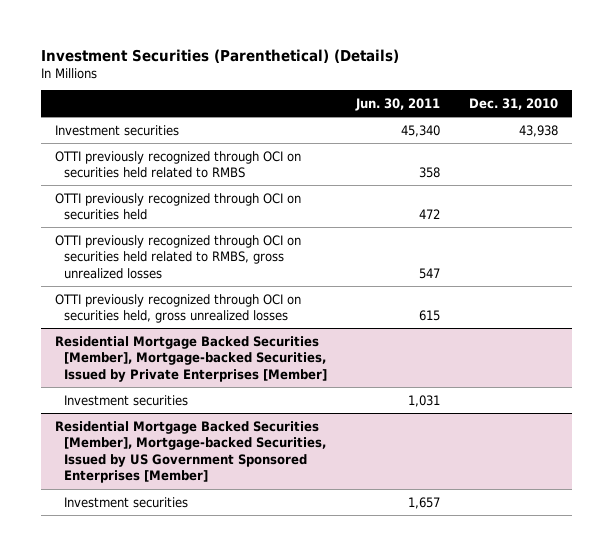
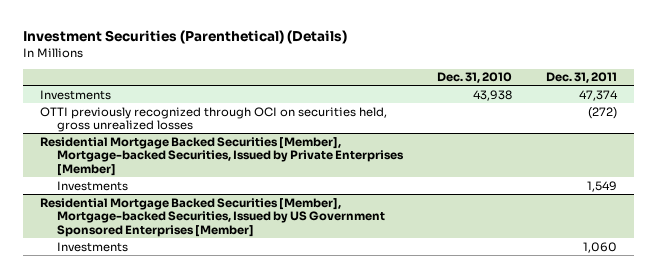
[354,98,440,112] Jun. 30, 2011 -> none
none -> [546,72,618,84] Dec. 31, 2011
[55,150,302,179] OTTI previously recognized through OCI on securities held related to RMBS -> none
[55,192,302,221] OTTI previously recognized through OCI on securities held -> none
[55,234,302,279] OTTI previously recognized through OCI on securities held related to RMBS, gross unrealized losses -> none
[55,124,180,136] Investment securities -> [40,89,112,100] Investments
[64,394,189,406] Investment securities -> [57,180,129,191] Investments
[64,496,189,508] Investment securities -> [57,241,129,252] Investments

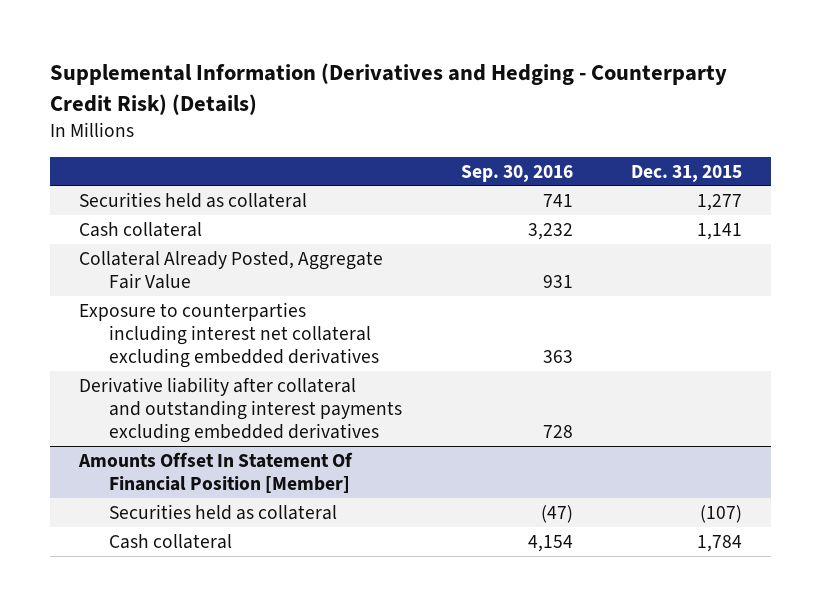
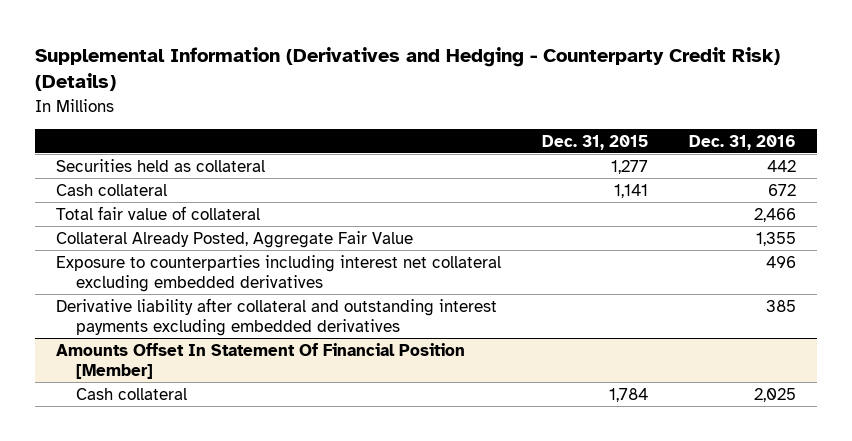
[460,164,573,182] Sep. 30, 2016 -> none
none -> [689,134,797,150] Dec. 31, 2016
none -> [55,205,260,220] Total fair value of collateral
[109,503,338,520] Securities held as collateral -> none

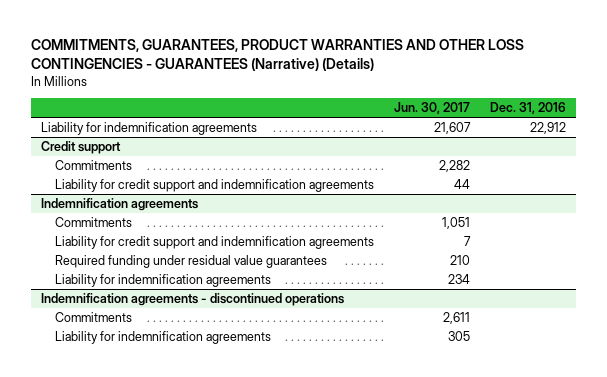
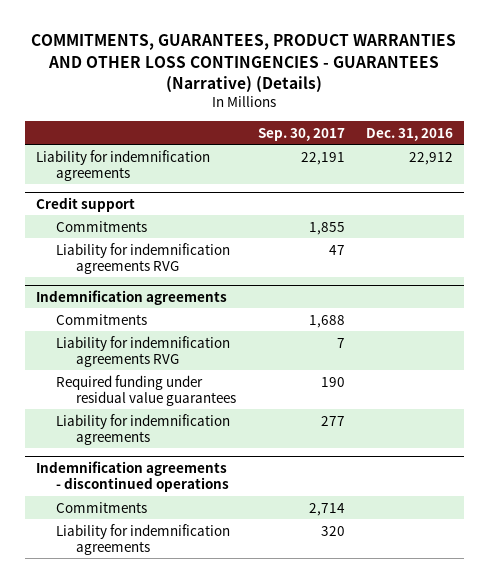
[394,101,471,114] Jun. 30, 2017 -> none
none -> [257,127,345,141] Sep. 30, 2017
[55,178,375,192] Liability for credit support and indemnification agreements -> [55,242,230,274] Liability for indemnification agreements RVG
[55,235,375,249] Liability for credit support and indemnification agreements -> [55,335,230,367] Liability for indemnification agreements RVG

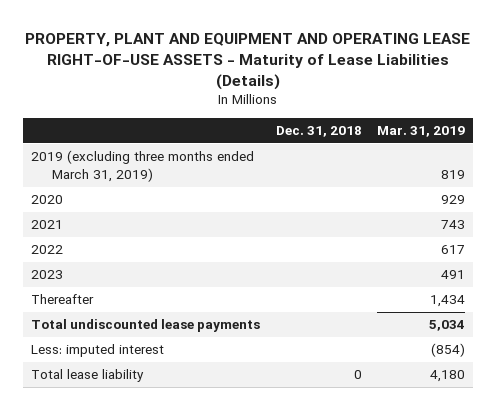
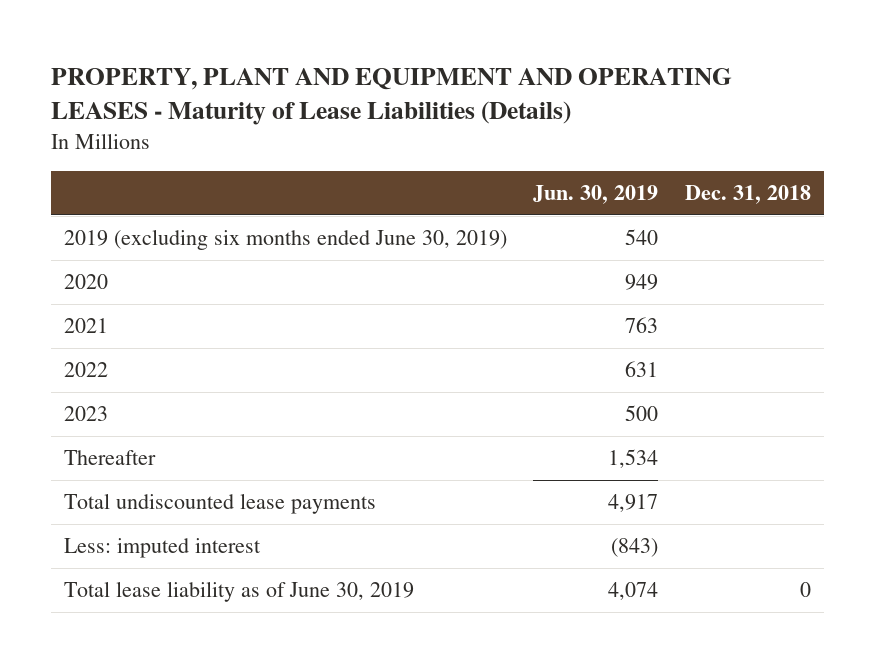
[25,33,471,91] PROPERTY, PLANT AND EQUIPMENT AND OPERATING LEASE RIGHT-OF-USE ASSETS - Maturity of Lease Liabilities (Details) -> [50,67,732,126] PROPERTY, PLANT AND EQUIPMENT AND OPERATING LEASES - Maturity of Lease Liabilities (Details)
[377,125,466,137] Mar. 31, 2019 -> none
none -> [533,185,659,205] Jun. 30, 2019
[31,150,255,182] 2019 (excluding three months ended March 31, 2019) -> [63,229,507,251] 2019 (excluding six months ended June 30, 2019)
[31,369,145,383] Total lease liability -> [63,581,414,603] Total lease liability as of June 30, 2019

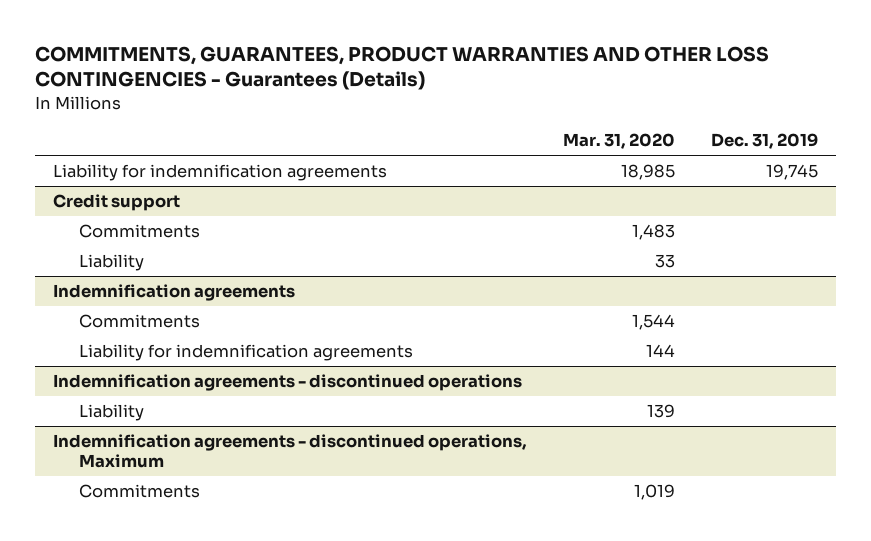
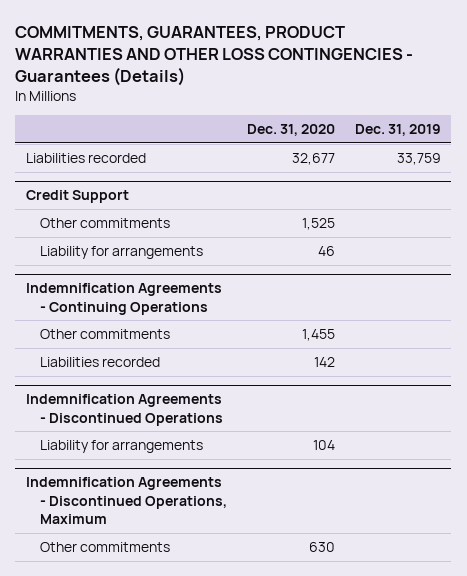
[562,133,675,150] Mar. 31, 2020 -> none
none -> [247,124,336,137] Dec. 31, 2020
[52,164,387,182] Liability for indemnification agreements -> none
none -> [25,152,146,163] Liabilities recorded
[52,194,180,212] Credit support -> [25,190,129,204] Credit Support
[78,224,200,239] Commitments -> [40,217,171,228] Other commitments
[78,254,144,272] Liability -> [40,245,204,259] Liability for arrangements
[52,284,295,302] Indemnification agreements -> [25,283,222,315] Indemnification Agreements - Continuing Operations
[78,314,200,329] Commitments -> [40,328,171,339] Other commitments
[78,344,413,362] Liability for indemnification agreements -> [40,356,161,367] Liabilities recorded
[52,374,522,392] Indemnification agreements - discontinued operations -> [25,394,224,426] Indemnification Agreements - Discontinued Operations
[78,404,144,422] Liability -> [40,439,204,453] Liability for arrangements
[52,434,527,468] Indemnification agreements - discontinued operations, Maximum -> [25,477,228,524] Indemnification Agreements - Discontinued Operations, Maximum
[78,484,200,499] Commitments -> [40,541,171,552] Other commitments

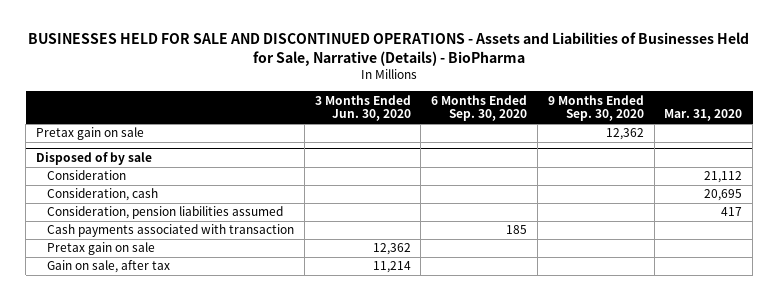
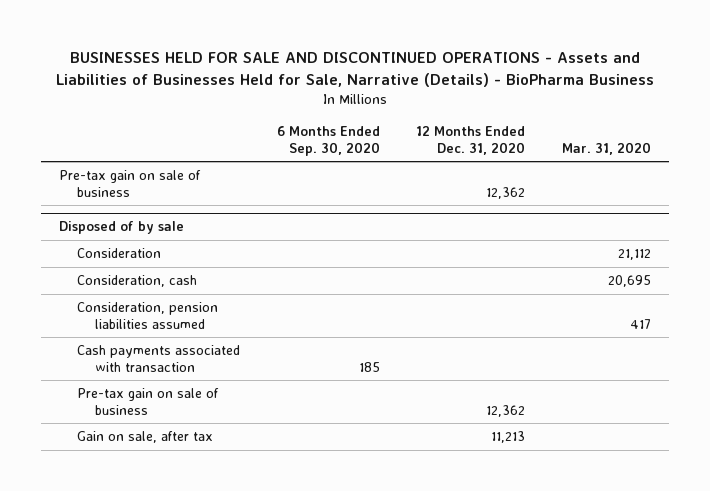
[28,32,750,66] BUSINESSES HELD FOR SALE AND DISCONTINUED OPERATIONS - Assets and Liabilities of Businesses Held for Sale, Narrative (Details) - BioPharma -> [55,51,654,87] BUSINESSES HELD FOR SALE AND DISCONTINUED OPERATIONS - Assets and Liabilities of Businesses Held for Sale, Narrative (Details) - BioPharma Business
[314,94,411,122] 3 Months Ended Jun. 30, 2020 -> none
[547,94,644,122] 9 Months Ended Sep. 30, 2020 -> none
none -> [416,126,526,155] 12 Months Ended Dec. 31, 2020
[35,127,144,141] Pretax gain on sale -> [59,170,202,197] Pre-tax gain on sale of business
[46,242,155,256] Pretax gain on sale -> [77,388,220,415] Pre-tax gain on sale of business

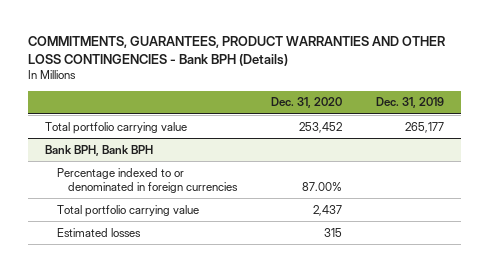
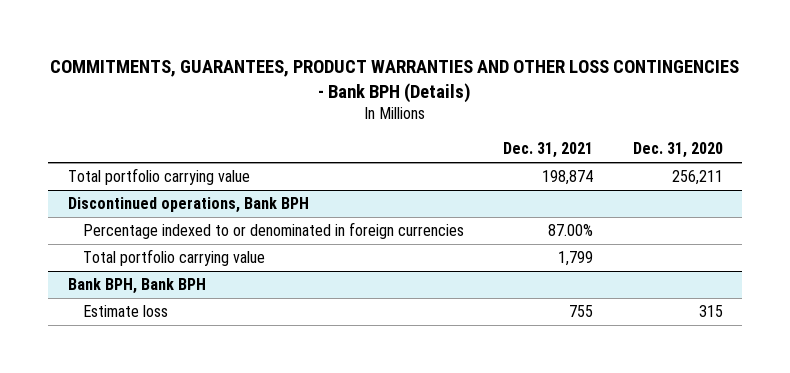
[375,97,444,109] Dec. 31, 2019 -> none
none -> [503,142,594,159] Dec. 31, 2021
[299,121,343,133] 253,452 -> [671,170,723,186] 256,211
none -> [67,197,309,214] Discontinued operations, Bank BPH
none -> [82,222,464,240] Percentage indexed to or denominated in foreign currencies
none -> [82,249,265,267] Total portfolio carrying value
[56,167,239,193] Percentage indexed to or denominated in foreign currencies -> none
[56,204,199,217] Total portfolio carrying value -> none
[56,227,141,237] Estimated losses -> [82,305,168,318] Estimate loss

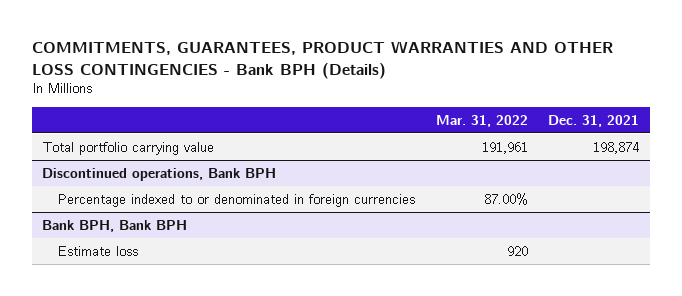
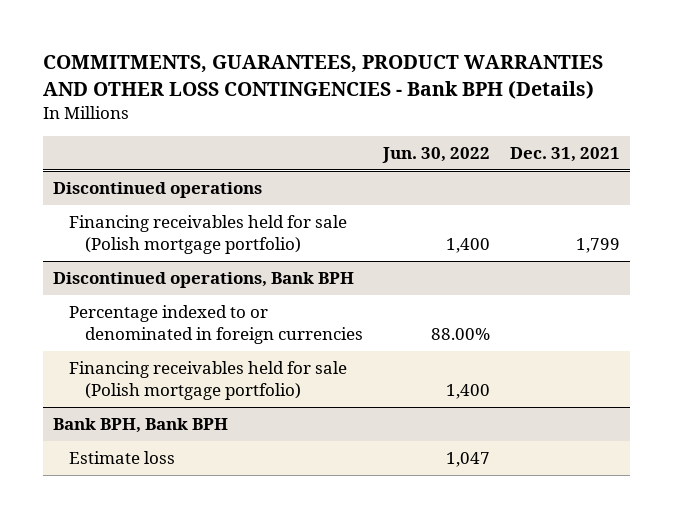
[435,114,528,127] Mar. 31, 2022 -> none
none -> [381,147,490,164] Jun. 30, 2022
[42,141,215,155] Total portfolio carrying value -> none
none -> [53,182,263,199] Discontinued operations
none -> [68,215,347,255] Financing receivables held for sale (Polish mortgage portfolio)
none -> [68,361,347,401] Financing receivables held for sale (Polish mortgage portfolio)

